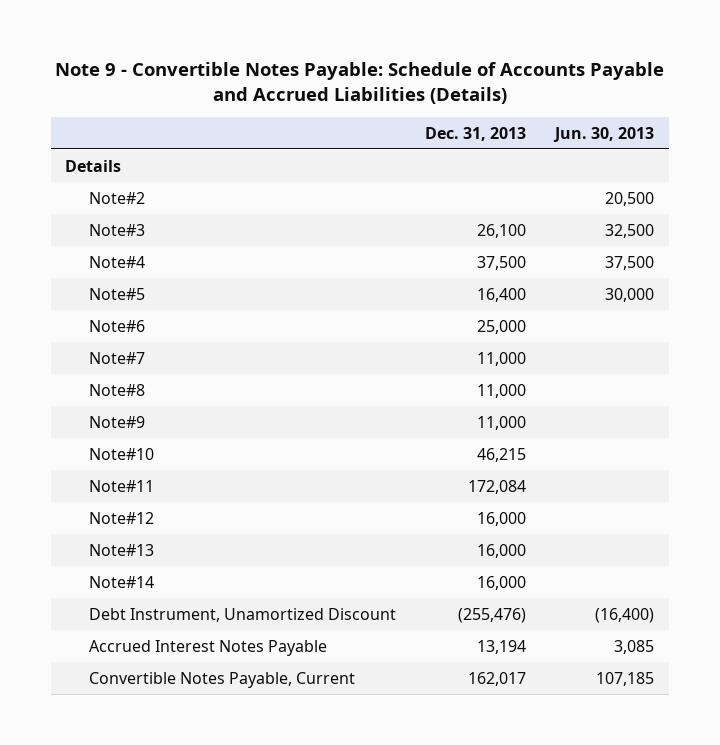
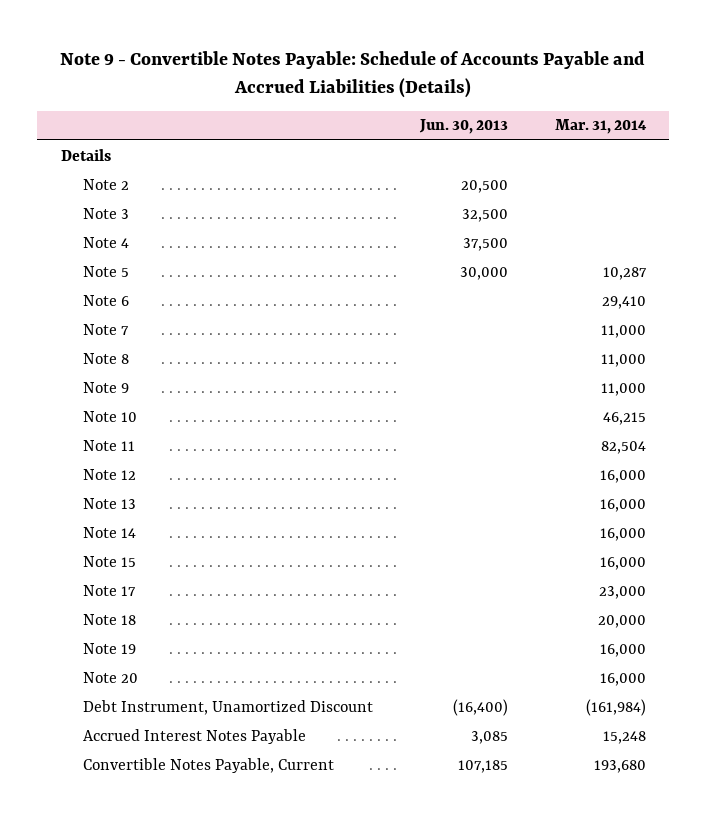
[425,126,527,141] Dec. 31, 2013 -> none
none -> [554,119,647,135] Mar. 31, 2014
[88,191,145,204] Note#2 -> [83,178,130,190] Note 2
[88,223,145,236] Note#3 -> [83,207,130,219] Note 3
[88,255,145,268] Note#4 -> [83,236,130,248] Note 4
[88,287,145,300] Note#5 -> [83,265,130,277] Note 5
[88,319,145,332] Note#6 -> [83,294,130,306] Note 6
[88,351,145,364] Note#7 -> [83,323,130,335] Note 7
[88,383,145,396] Note#8 -> [83,352,130,364] Note 8
[88,415,145,428] Note#9 -> [83,381,130,393] Note 9
[88,447,154,460] Note#10 -> [83,410,138,422] Note 10
[88,479,154,492] Note#11 -> [83,439,136,451] Note 11
[88,511,154,524] Note#12 -> [83,468,137,480] Note 12
[88,543,154,556] Note#13 -> [83,497,137,509] Note 13
[88,575,154,588] Note#14 -> [83,526,137,538] Note 14
none -> [83,555,137,567] Note 15
none -> [83,584,137,596] Note 17
none -> [83,613,137,625] Note 18
none -> [83,642,137,654] Note 19
none -> [83,671,139,683] Note 20

